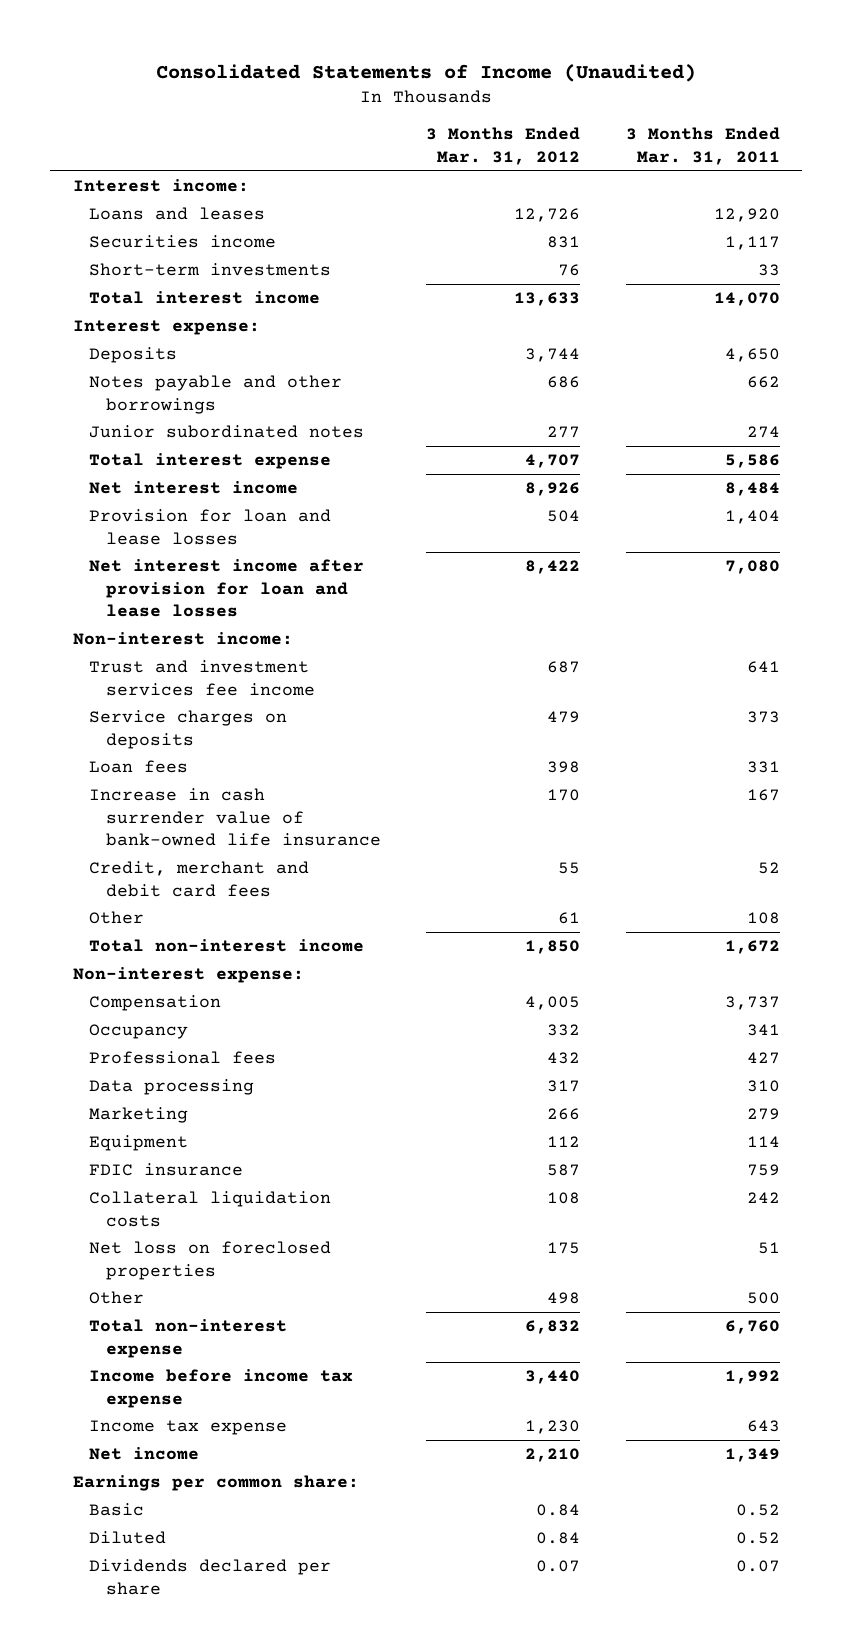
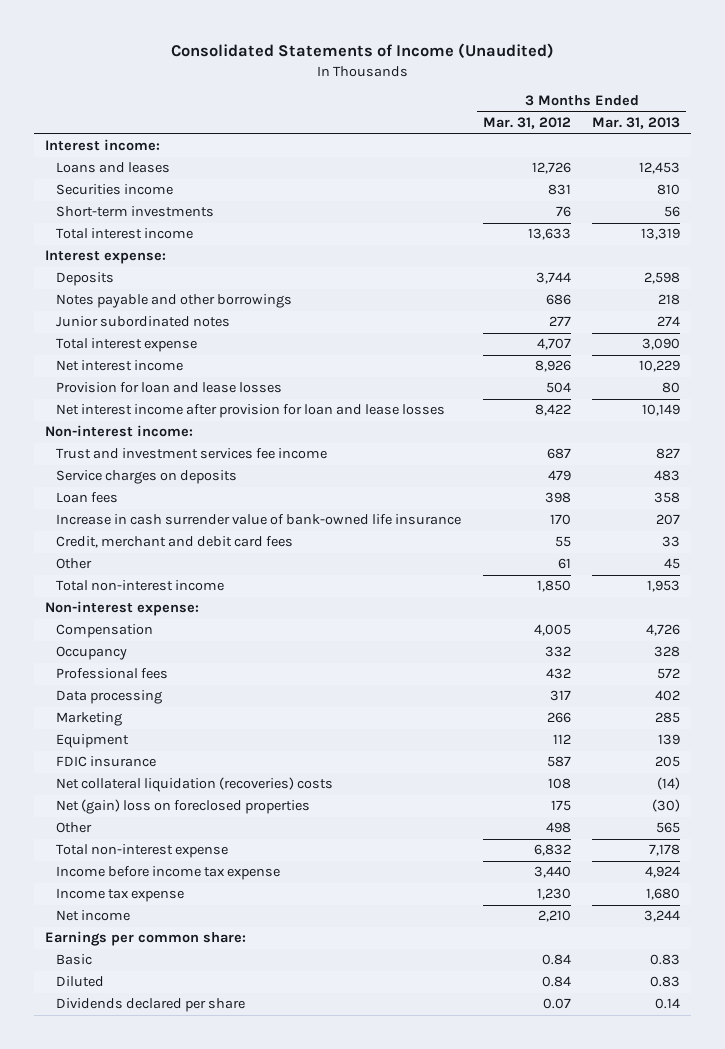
[625,127,780,166] 3 Months Ended Mar. 31, 2011 -> none
none -> [592,117,681,130] Mar. 31, 2013
[89,1191,332,1227] Collateral liquidation costs -> [55,777,333,793] Net collateral liquidation (recoveries) costs
[89,1241,332,1280] Net loss on foreclosed properties -> [55,799,310,815] Net (gain) loss on foreclosed properties

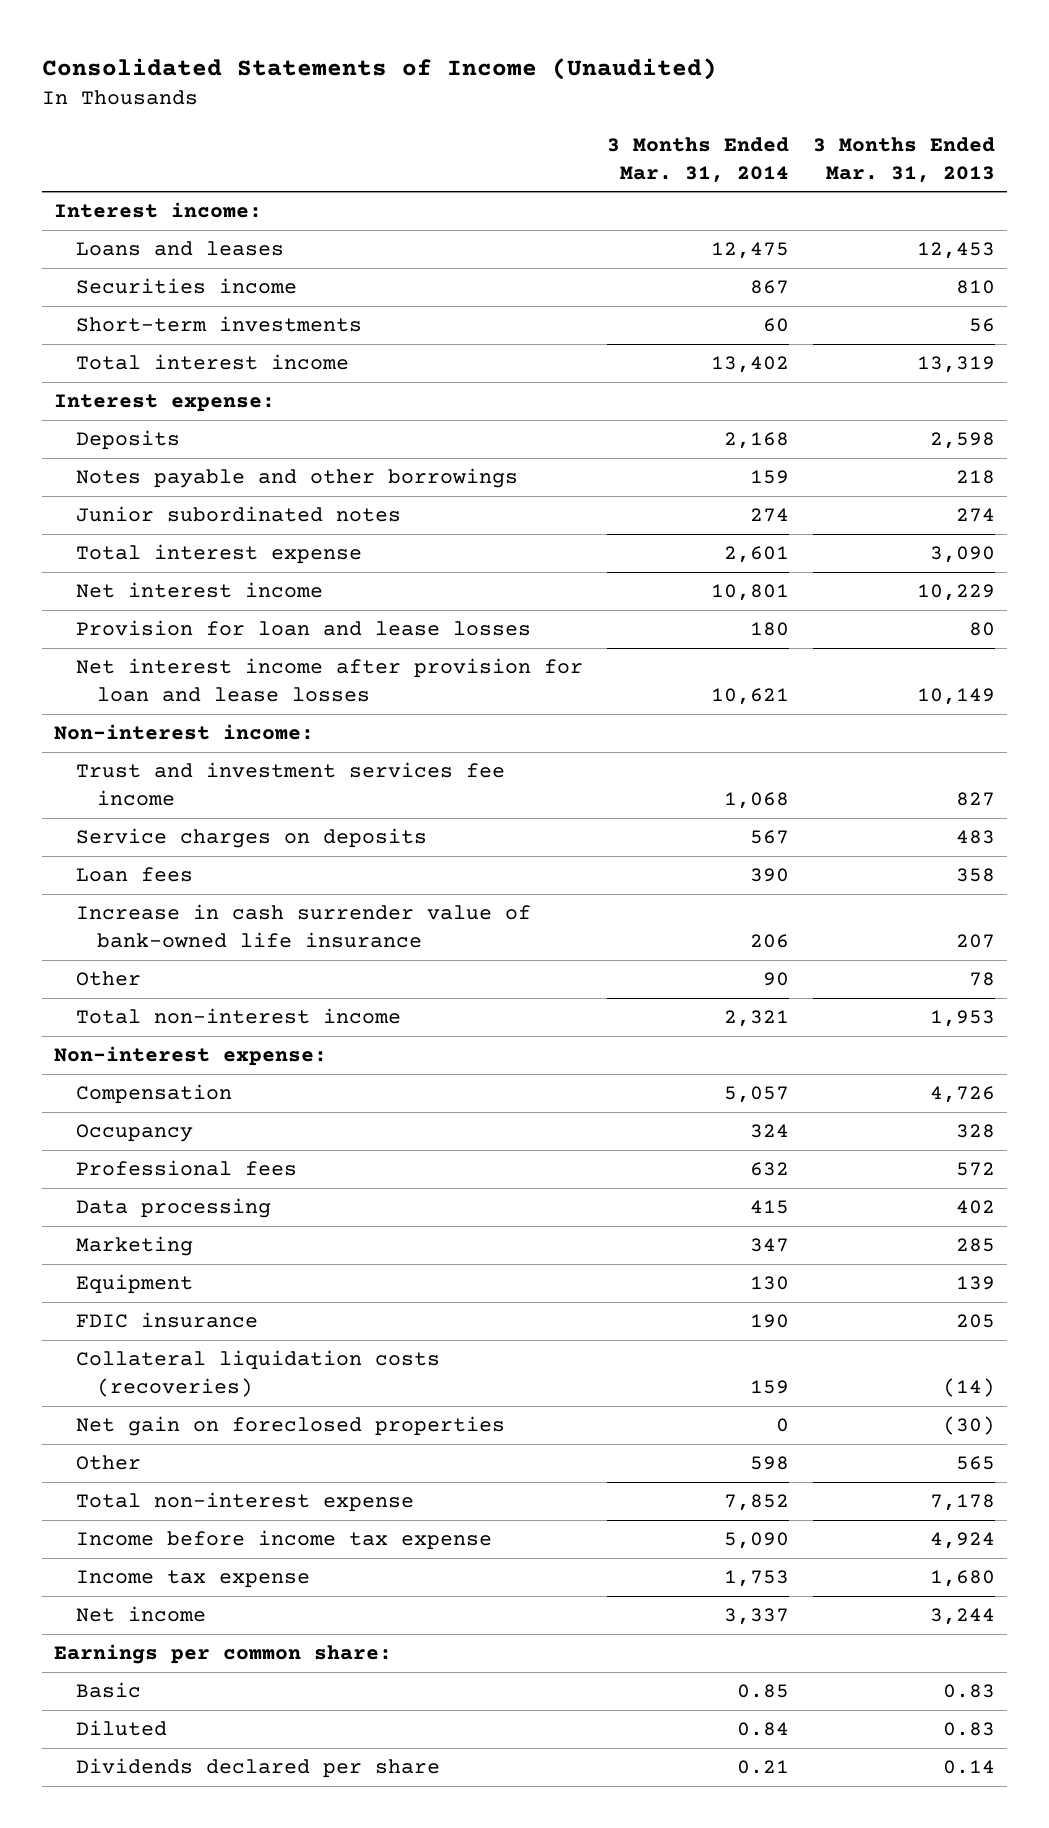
[482,117,571,130] Mar. 31, 2012 -> none
none -> [606,136,789,183] 3 Months Ended Mar. 31, 2014
[55,536,293,549] Credit, merchant and debit card fees -> none
[664,558,681,570] 45 -> [968,972,995,987] 78
[55,777,333,793] Net collateral liquidation (recoveries) costs -> [75,1350,440,1397] Collateral liquidation costs (recoveries)
[55,799,310,815] Net (gain) loss on foreclosed properties -> [75,1416,505,1437] Net gain on foreclosed properties

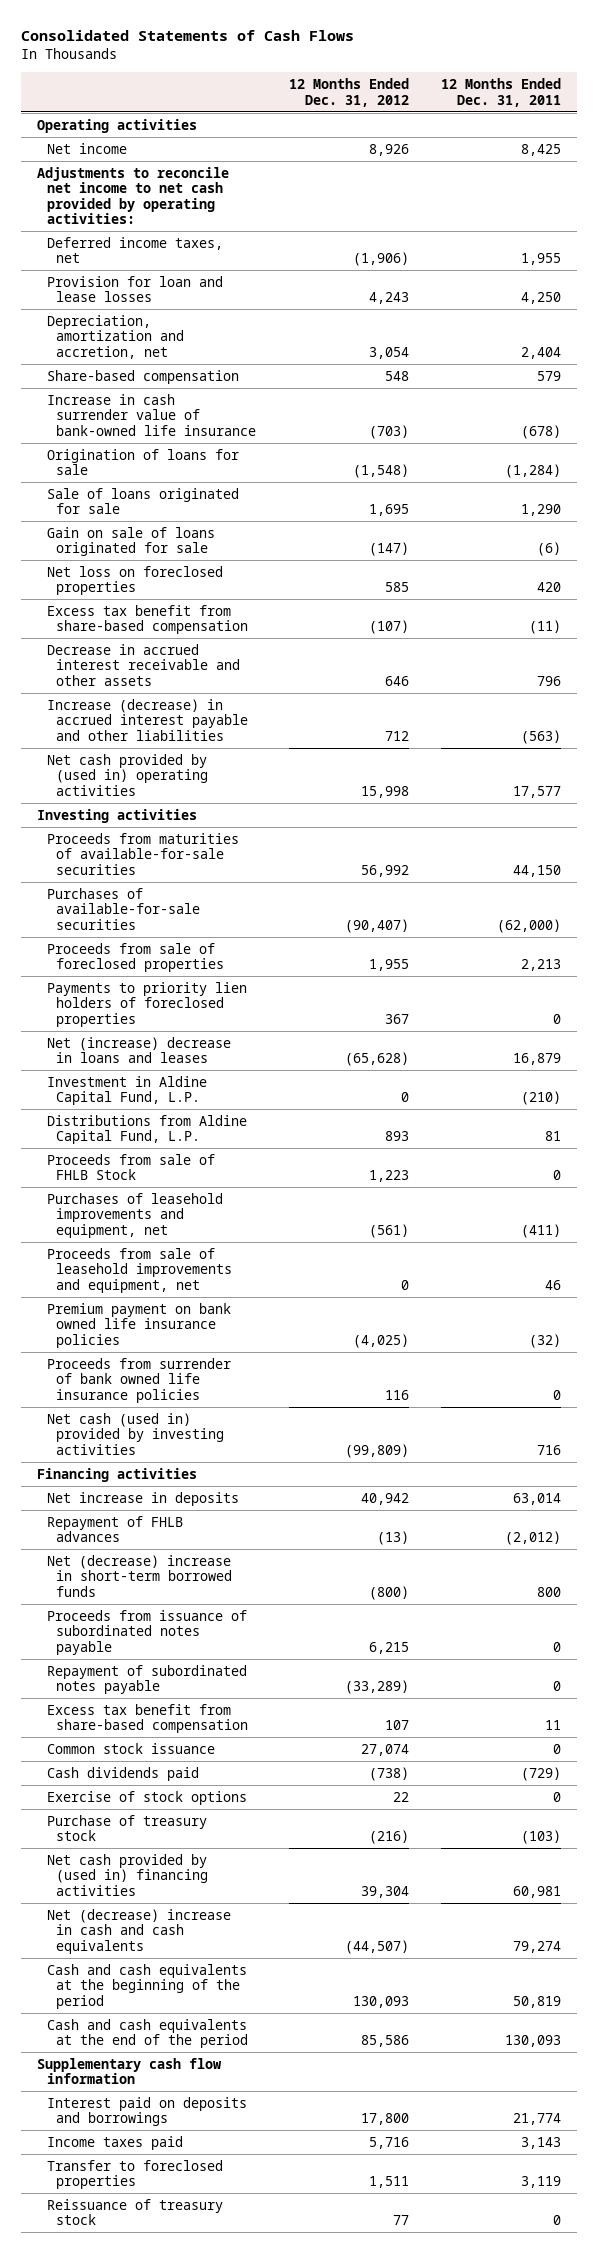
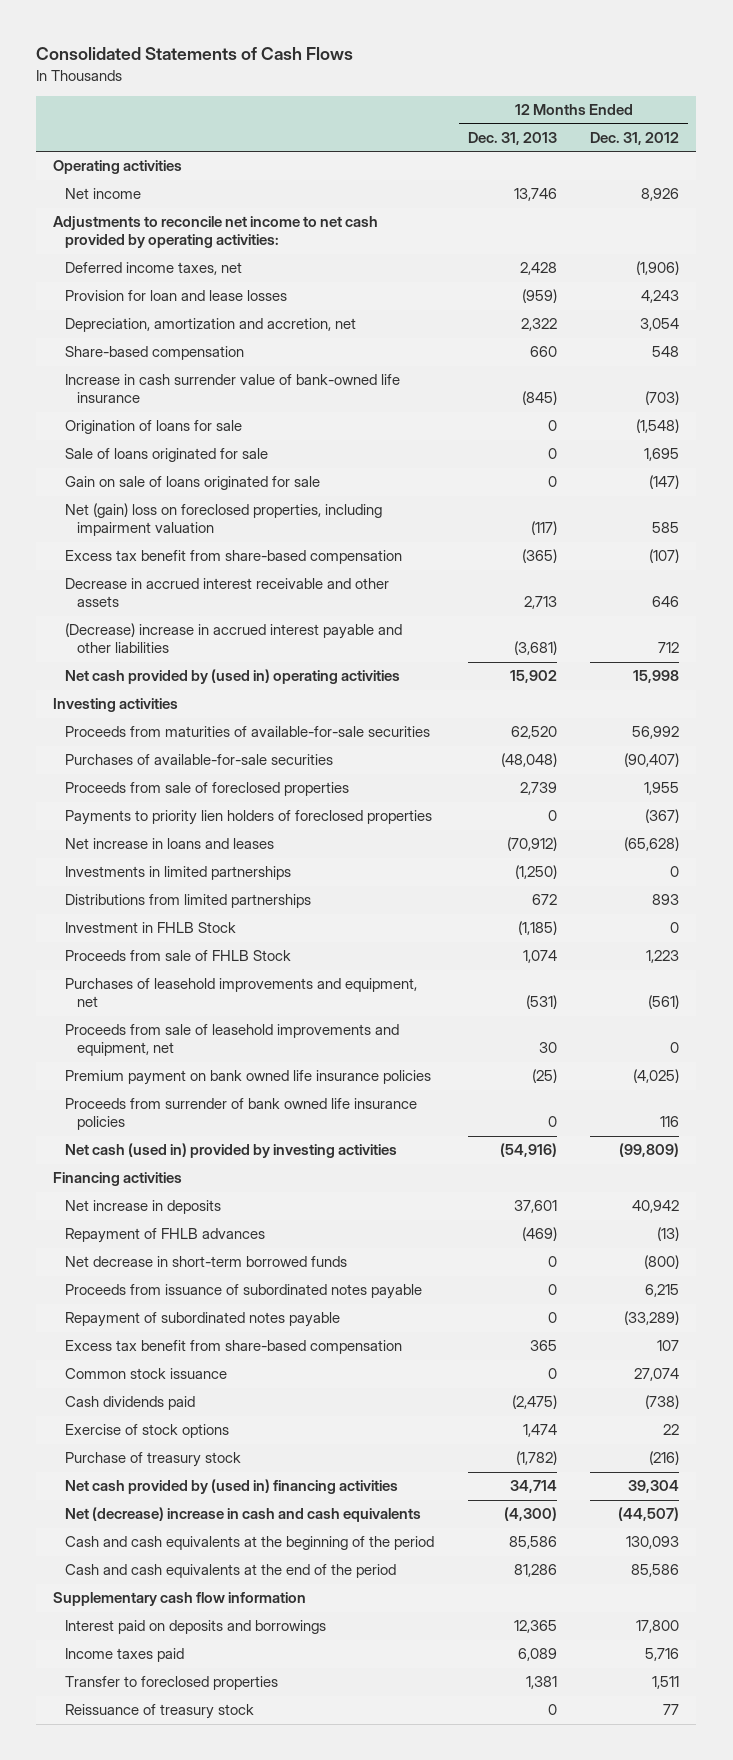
[441,78,562,107] 12 Months Ended Dec. 31, 2011 -> none
none -> [467,131,557,145] Dec. 31, 2013
[46,565,223,596] Net loss on foreclosed properties -> [64,503,382,537] Net (gain) loss on foreclosed properties, including impairment valuation
[46,698,249,741] Increase (decrease) in accrued interest payable and other liabilities -> [64,623,402,654] (Decrease) increase in accrued interest payable and other liabilities
[384,1013,409,1024] 367 -> [645,809,680,824] (367)
[46,1036,231,1064] Net (increase) decrease in loans and leases -> [64,838,274,850] Net increase in loans and leases
[46,1075,207,1106] Investment in Aldine Capital Fund, L.P. -> [64,866,291,881] Investments in limited partnerships
[46,1114,247,1145] Distributions from Aldine Capital Fund, L.P. -> [64,894,311,909] Distributions from limited partnerships
none -> [64,922,236,934] Investment in FHLB Stock
[46,1554,233,1597] Net (decrease) increase in short-term borrowed funds -> [64,1256,347,1268] Net decrease in short-term borrowed funds

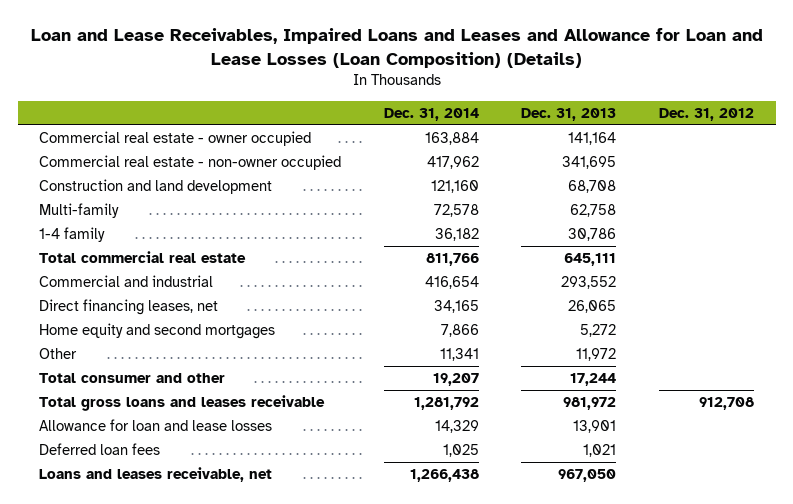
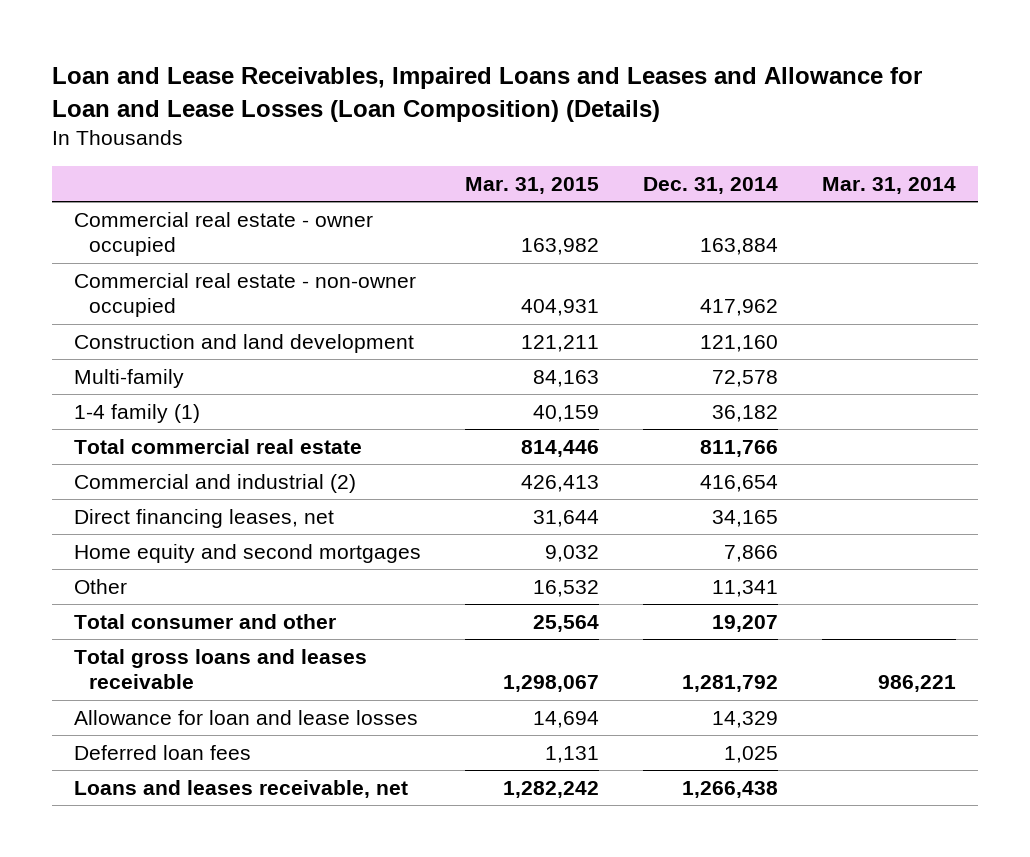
[521,107,617,121] Dec. 31, 2013 -> none
[659,107,755,121] Dec. 31, 2012 -> none
none -> [464,176,599,194] Mar. 31, 2015
none -> [821,176,956,194] Mar. 31, 2014
[38,227,105,243] 1-4 family -> [73,403,200,423] 1-4 family (1)
[38,275,213,288] Commercial and industrial -> [73,473,356,493] Commercial and industrial (2)

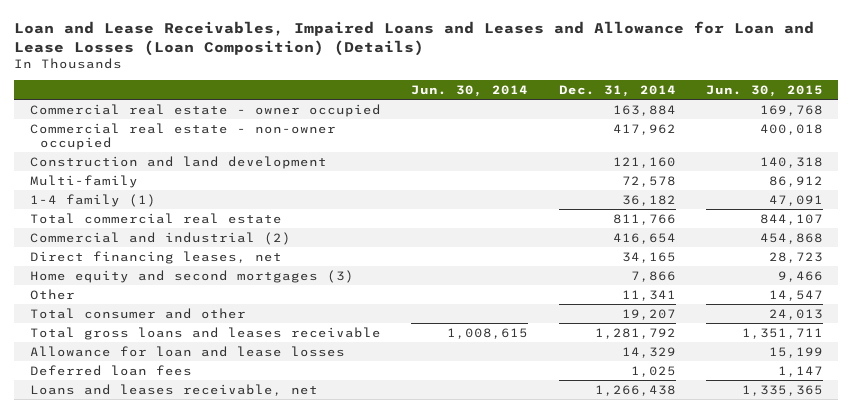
[464,176,599,194] Mar. 31, 2015 -> none
[821,176,956,194] Mar. 31, 2014 -> none
none -> [411,84,529,97] Jun. 30, 2014
none -> [706,84,824,97] Jun. 30, 2015
[73,543,421,563] Home equity and second mortgages -> [29,269,354,283] Home equity and second mortgages (3)

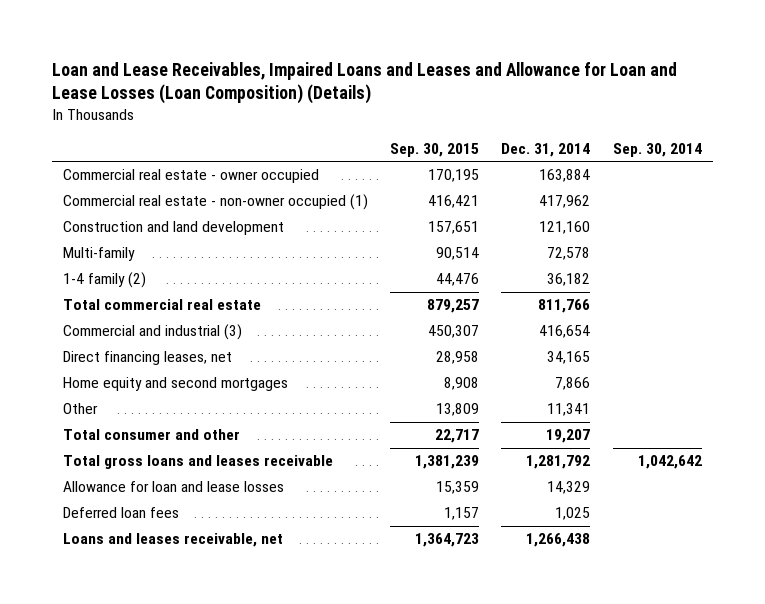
[411,84,529,97] Jun. 30, 2014 -> none
[706,84,824,97] Jun. 30, 2015 -> none
none -> [390,142,480,157] Sep. 30, 2015
none -> [612,142,702,157] Sep. 30, 2014
[29,122,336,150] Commercial real estate - non-owner occupied -> [63,194,369,211] Commercial real estate - non-owner occupied (1)
[29,193,156,207] 1-4 family (1) -> [63,272,147,289] 1-4 family (2)
[29,231,291,245] Commercial and industrial (2) -> [63,324,243,341] Commercial and industrial (3)
[29,269,354,283] Home equity and second mortgages (3) -> [63,377,289,392] Home equity and second mortgages

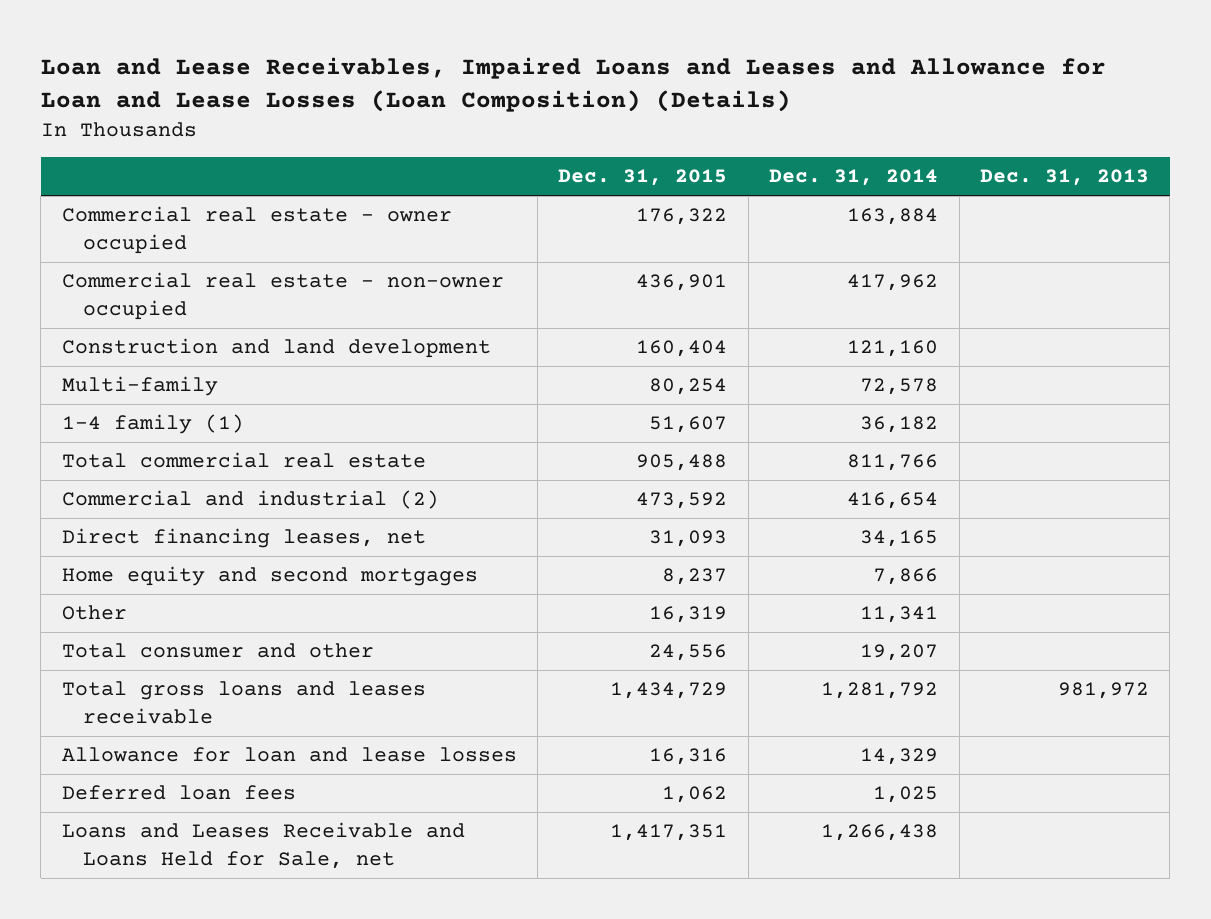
[390,142,480,157] Sep. 30, 2015 -> none
[612,142,702,157] Sep. 30, 2014 -> none
none -> [558,169,728,187] Dec. 31, 2015
none -> [980,169,1150,187] Dec. 31, 2013
[63,194,369,211] Commercial real estate - non-owner occupied (1) -> [61,272,504,320] Commercial real estate - non-owner occupied
[63,272,147,289] 1-4 family (2) -> [61,414,244,435] 1-4 family (1)
[63,324,243,341] Commercial and industrial (3) -> [61,490,439,510] Commercial and industrial (2)
[63,533,284,548] Loans and leases receivable, net -> [61,822,465,869] Loans and Leases Receivable and Loans Held for Sale, net

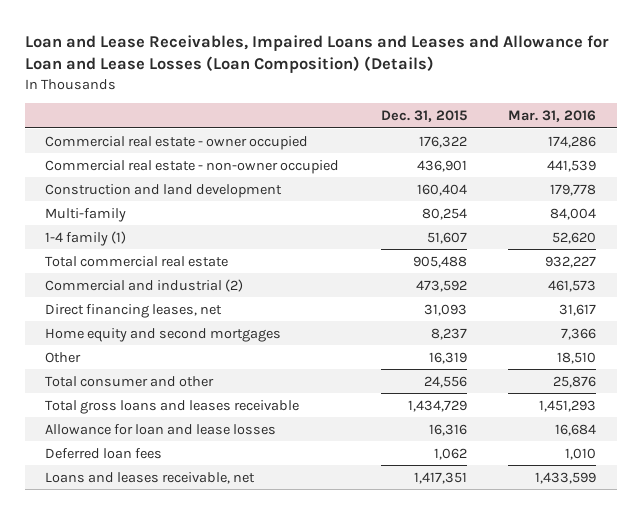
[769,169,939,187] Dec. 31, 2014 -> none
[980,169,1150,187] Dec. 31, 2013 -> none
none -> [508,110,597,123] Mar. 31, 2016
[61,822,465,869] Loans and Leases Receivable and Loans Held for Sale, net -> [45,471,256,484] Loans and leases receivable, net

